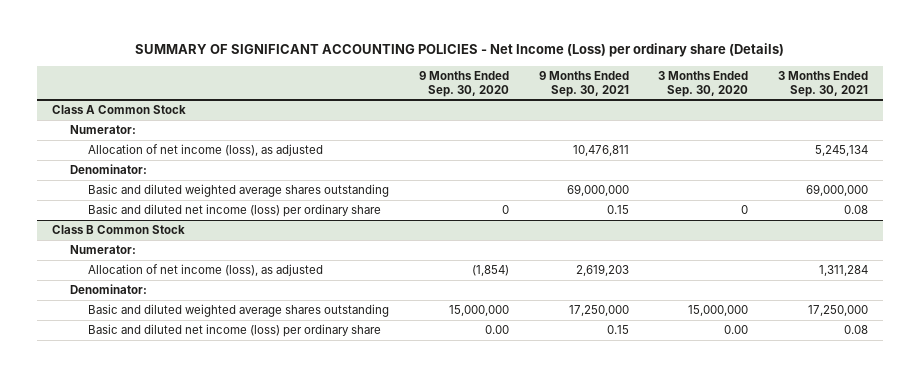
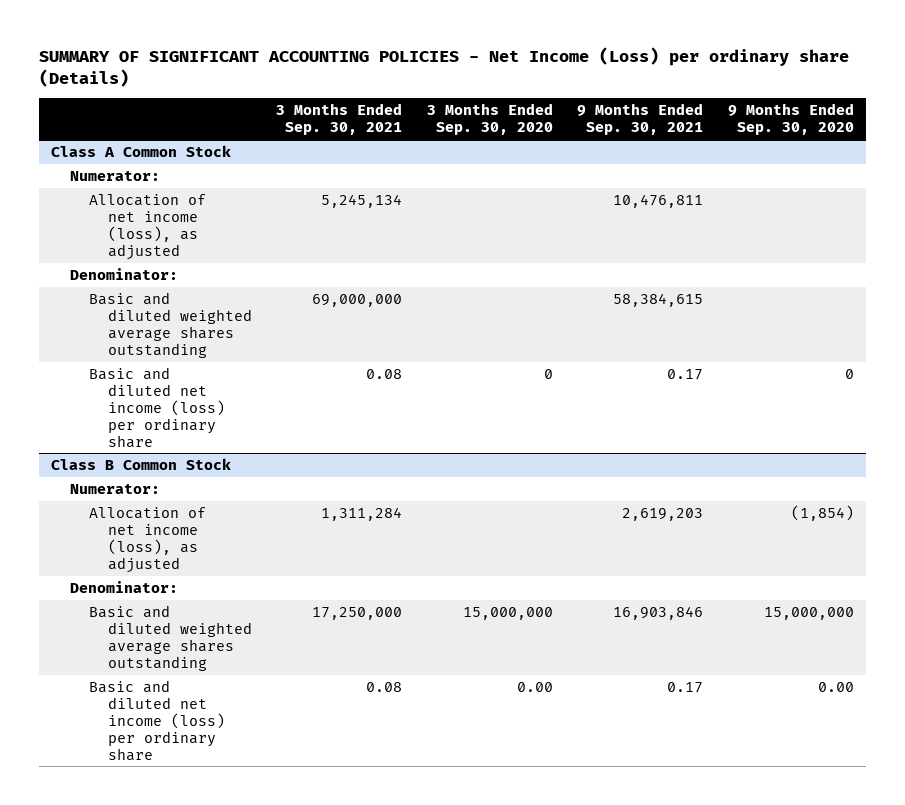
[566,184,629,197] 69,000,000 -> [613,292,704,307] 58,384,615
[606,205,629,215] 0.15 -> [667,368,704,380] 0.17
[568,305,629,317] 17,250,000 -> [613,605,704,620] 16,903,846
[606,325,629,335] 0.15 -> [667,681,704,693] 0.17

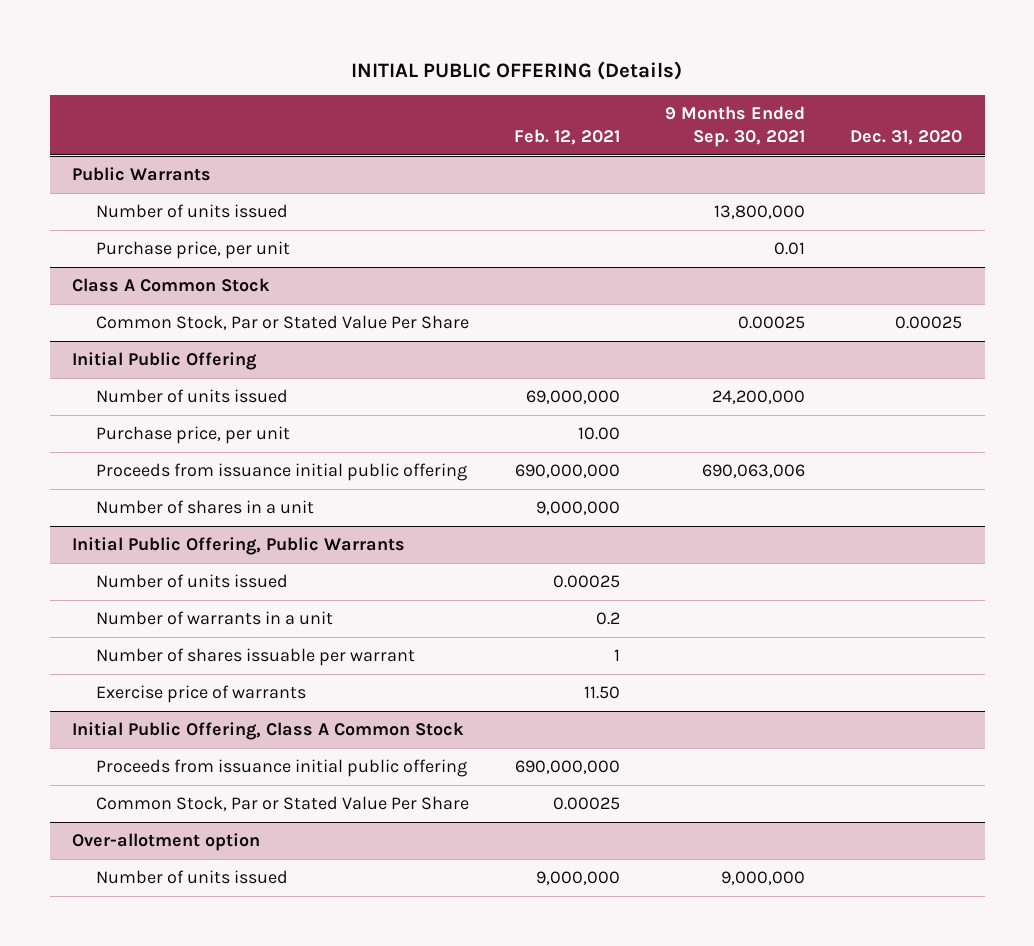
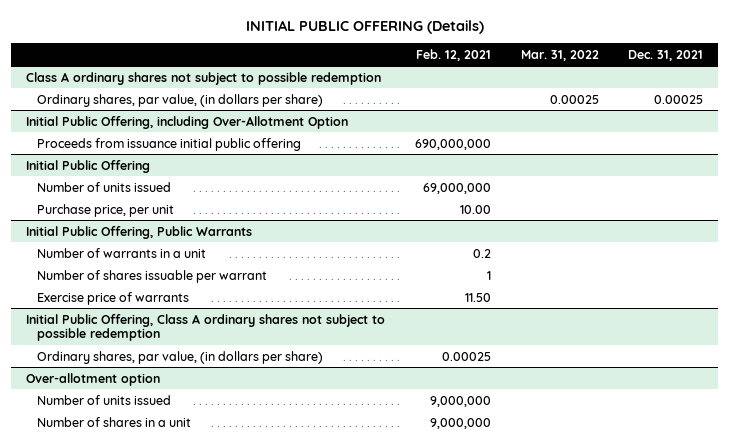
[665,106,806,147] 9 Months Ended Sep. 30, 2021 -> none
[850,129,963,145] Dec. 31, 2020 -> none
none -> [520,49,599,61] Mar. 31, 2022
none -> [628,49,704,61] Dec. 31, 2021
[71,166,211,181] Public Warrants -> none
[96,203,289,218] Number of units issued -> none
[96,240,291,259] Purchase price, per unit -> none
[71,277,270,292] Class A Common Stock -> none
none -> [26,71,382,85] Class A ordinary shares not subject to possible redemption
[96,314,470,330] Common Stock, Par or Stated Value Per Share -> [36,93,323,107] Ordinary shares, par value, (in dollars per share)
none -> [26,115,349,129] Initial Public Offering, including Over-Allotment Option
none -> [36,137,301,151] Proceeds from issuance initial public offering
[96,462,468,481] Proceeds from issuance initial public offering -> none
[96,499,315,514] Number of shares in a unit -> none
[96,573,289,588] Number of units issued -> none
[71,721,464,740] Initial Public Offering, Class A Common Stock -> none
[96,758,468,777] Proceeds from issuance initial public offering -> none
none -> [26,313,386,342] Initial Public Offering, Class A ordinary shares not subject to possible redemption
[96,795,470,811] Common Stock, Par or Stated Value Per Share -> [36,350,323,364] Ordinary shares, par value, (in dollars per share)
none -> [36,416,191,427] Number of shares in a unit

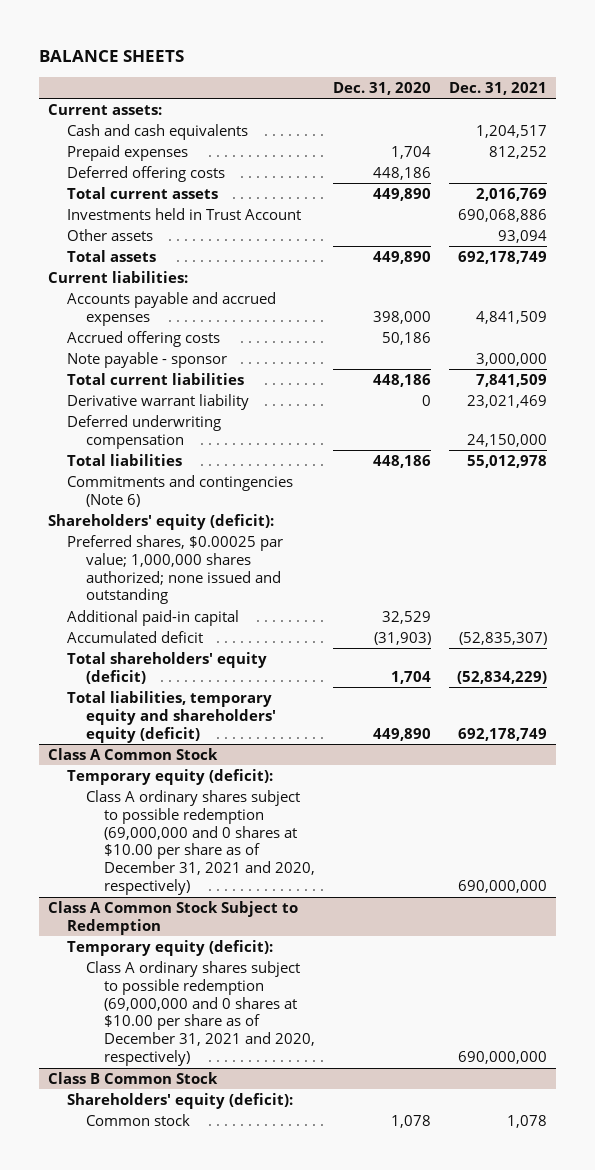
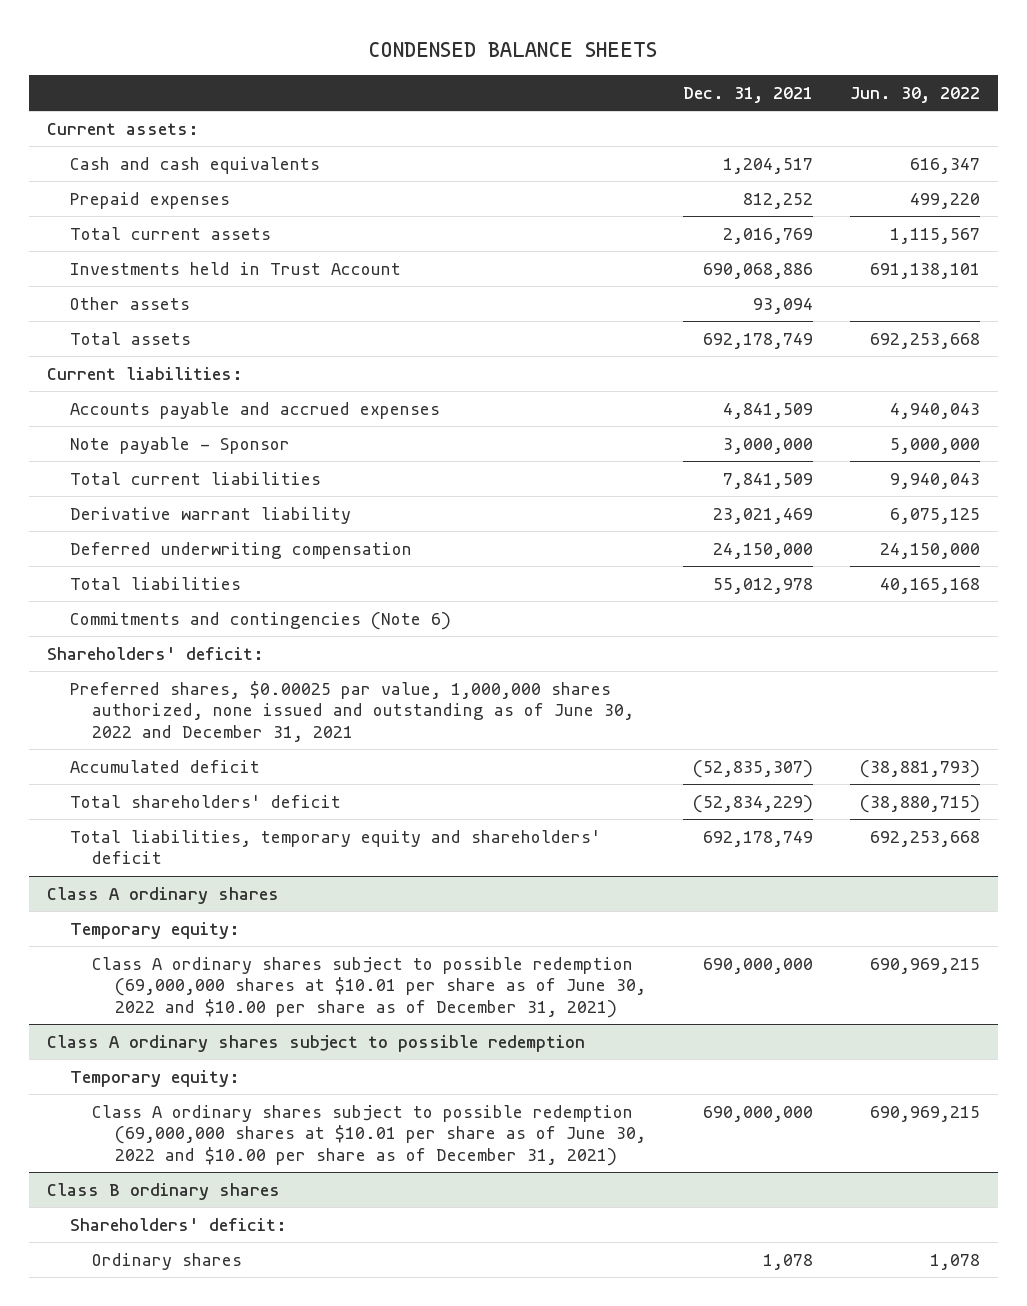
[39,49,185,62] BALANCE SHEETS -> [368,41,658,57] CONDENSED BALANCE SHEETS
[333,81,432,95] Dec. 31, 2020 -> none
none -> [849,86,980,103] Jun. 30, 2022
[66,165,225,182] Deferred offering costs -> none
[66,330,220,347] Accrued offering costs -> none
[66,351,227,368] Note payable - sponsor -> [69,436,290,454] Note payable - Sponsor
[66,609,239,626] Additional paid-in capital -> none
[48,513,275,530] Shareholders' equity (deficit): -> [47,646,265,660] Shareholders' deficit:
[66,534,283,605] Preferred shares, $0.00025 par value; 1,000,000 shares authorized; none issued and outstanding -> [69,680,635,742] Preferred shares, $0.00025 par value, 1,000,000 shares authorized, none issued and outstanding as of June 30, 2022 and December 31, 2021
[66,651,267,684] Total shareholders' equity (deficit) -> [69,794,341,808] Total shareholders' deficit
[66,690,276,743] Total liabilities, temporary equity and shareholders' equity (deficit) -> [69,829,601,865] Total liabilities, temporary equity and shareholders' deficit
[48,747,219,760] Class A Common Stock -> [47,886,280,904] Class A ordinary shares
[66,768,273,785] Temporary equity (deficit): -> [69,921,240,939] Temporary equity:
[85,789,316,896] Class A ordinary shares subject to possible redemption (69,000,000 and 0 shares at $10.00 per share as of December 31, 2021 and 2020, respectively) -> [92,956,646,1018] Class A ordinary shares subject to possible redemption (69,000,000 shares at $10.01 per share as of June 30, 2022 and $10.00 per share as of December 31, 2021)
[48,900,299,935] Class A Common Stock Subject to Redemption -> [47,1034,586,1052] Class A ordinary shares subject to possible redemption
[66,939,273,956] Temporary equity (deficit): -> [69,1069,240,1087] Temporary equity:
[85,960,316,1067] Class A ordinary shares subject to possible redemption (69,000,000 and 0 shares at $10.00 per share as of December 31, 2021 and 2020, respectively) -> [92,1104,646,1166] Class A ordinary shares subject to possible redemption (69,000,000 shares at $10.01 per share as of June 30, 2022 and $10.00 per share as of December 31, 2021)
[48,1071,219,1084] Class B Common Stock -> [47,1182,281,1200] Class B ordinary shares
[66,1092,293,1109] Shareholders' equity (deficit): -> [69,1217,287,1231] Shareholders' deficit:
[85,1113,190,1126] Common stock -> [92,1252,243,1270] Ordinary shares

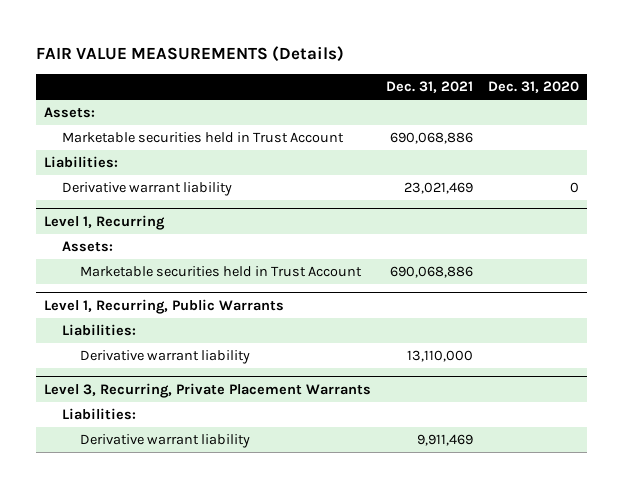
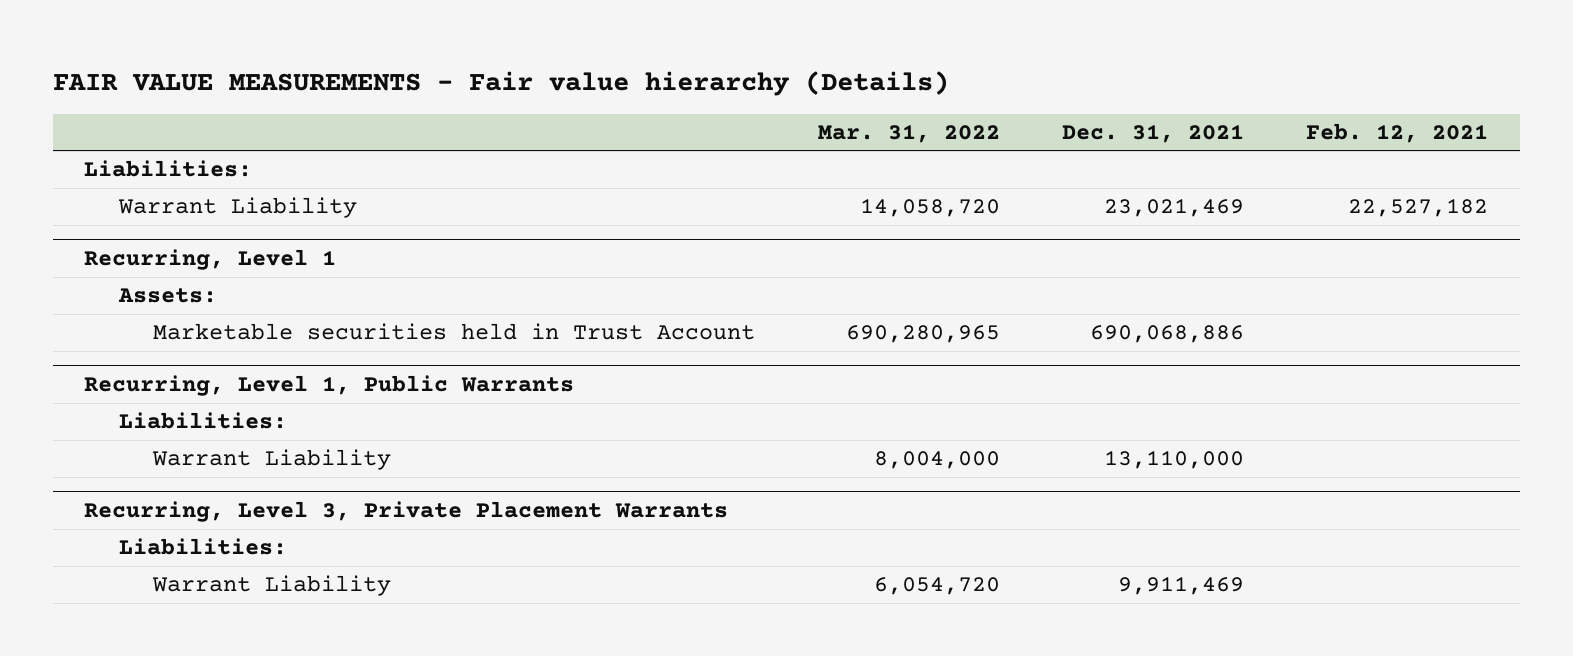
[36,46,345,63] FAIR VALUE MEASUREMENTS (Details) -> [53,70,950,96] FAIR VALUE MEASUREMENTS - Fair value hierarchy (Details)
[487,81,579,94] Dec. 31, 2020 -> none
none -> [817,123,1000,143] Mar. 31, 2022
none -> [1306,122,1489,143] Feb. 12, 2021
[43,107,95,119] Assets: -> none
[61,132,344,144] Marketable securities held in Trust Account -> none
[61,182,232,197] Derivative warrant liability -> [117,197,357,219] Warrant Liability
[43,215,165,231] Level 1, Recurring -> [84,249,337,271] Recurring, Level 1
[43,299,284,315] Level 1, Recurring, Public Warrants -> [84,375,575,397] Recurring, Level 1, Public Warrants
[79,350,250,365] Derivative warrant liability -> [152,449,392,471] Warrant Liability
[43,383,371,399] Level 3, Recurring, Private Placement Warrants -> [84,501,729,523] Recurring, Level 3, Private Placement Warrants
[79,434,250,449] Derivative warrant liability -> [152,575,392,597] Warrant Liability

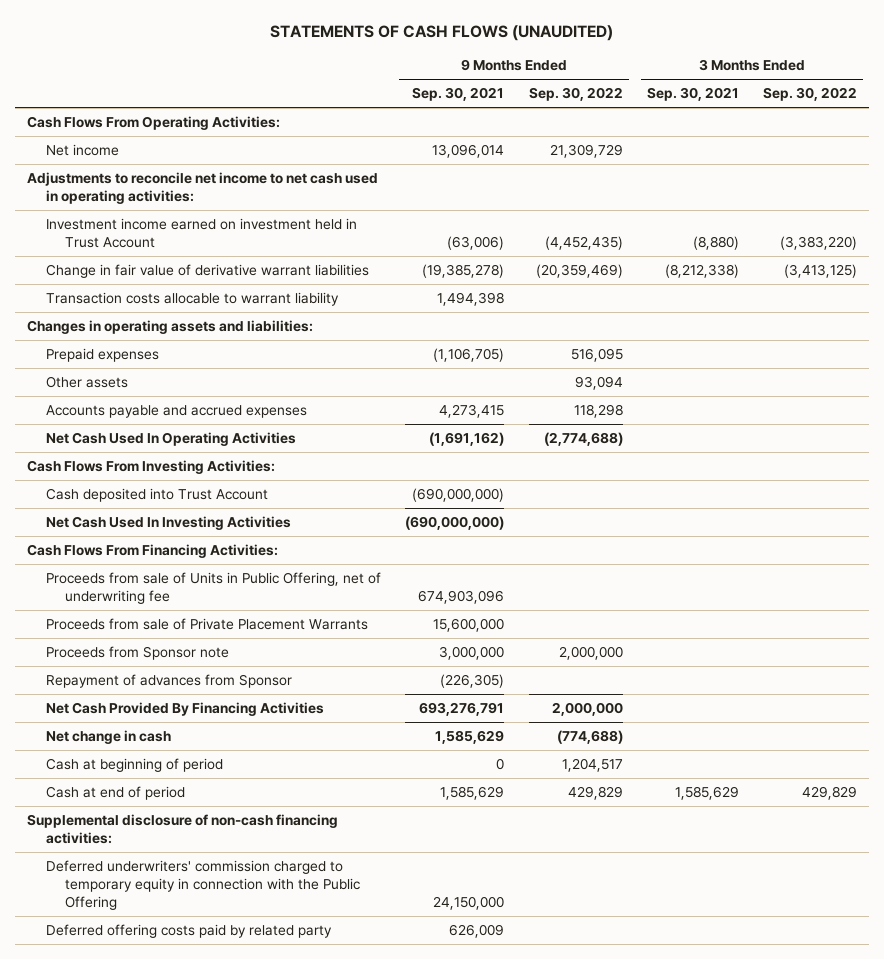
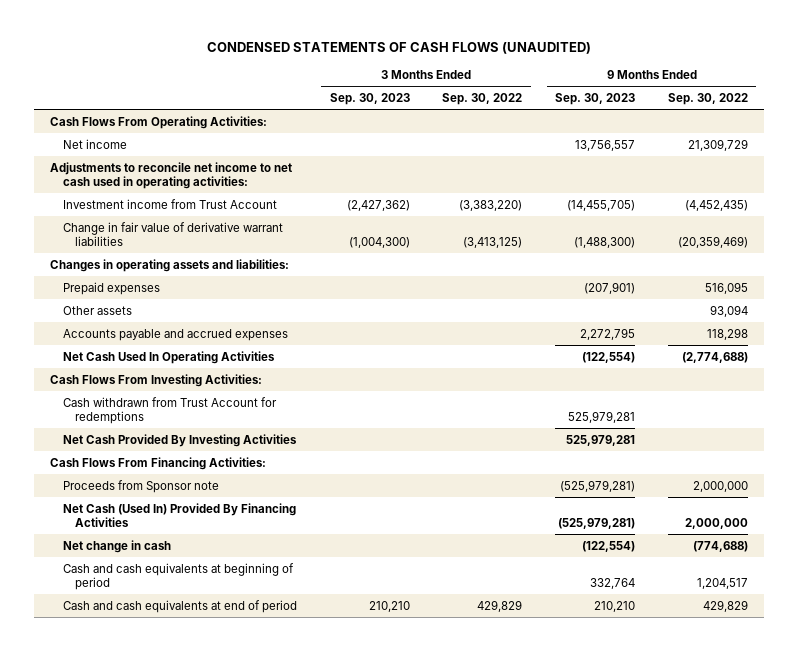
[270,24,614,41] STATEMENTS OF CASH FLOWS (UNAUDITED) -> [207,41,592,54] CONDENSED STATEMENTS OF CASH FLOWS (UNAUDITED)
[412,87,505,102] Sep. 30, 2021 -> none
[646,87,739,102] Sep. 30, 2021 -> none
none -> [329,92,410,105] Sep. 30, 2023
none -> [555,92,636,105] Sep. 30, 2023
[46,218,358,249] Investment income earned on investment held in Trust Account -> [62,198,277,209] Investment income from Trust Account
[46,292,340,307] Transaction costs allocable to warrant liability -> none
[46,488,269,503] Cash deposited into Trust Account -> none
none -> [62,396,277,424] Cash withdrawn from Trust Account for redemptions
[46,516,292,531] Net Cash Used In Investing Activities -> [62,433,297,447] Net Cash Provided By Investing Activities
[46,572,382,605] Proceeds from sale of Units in Public Offering, net of underwriting fee -> none
[46,618,369,631] Proceeds from sale of Private Placement Warrants -> none
[46,674,293,689] Repayment of advances from Sponsor -> none
[46,702,325,717] Net Cash Provided By Financing Activities -> [62,502,296,527] Net Cash (Used In) Provided By Financing Activities
[27,814,339,845] Supplemental disclosure of non-cash financing activities: -> none
[46,860,361,911] Deferred underwriters' commission charged to temporary equity in connection with the Public Offering -> none
[46,924,333,939] Deferred offering costs paid by related party -> none
[46,758,224,773] Cash at beginning of period -> [62,562,294,590] Cash and cash equivalents at beginning of period
[46,786,186,801] Cash at end of period -> [62,599,297,613] Cash and cash equivalents at end of period

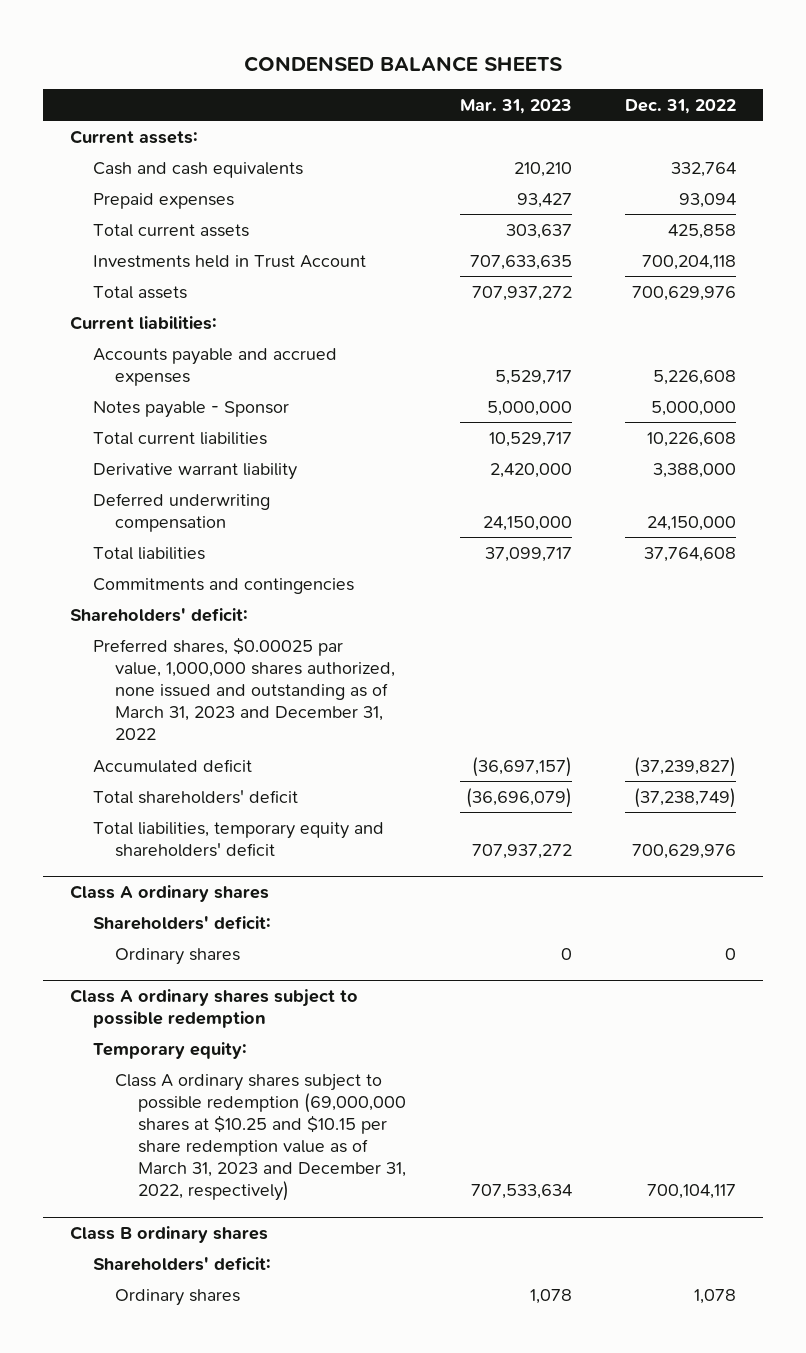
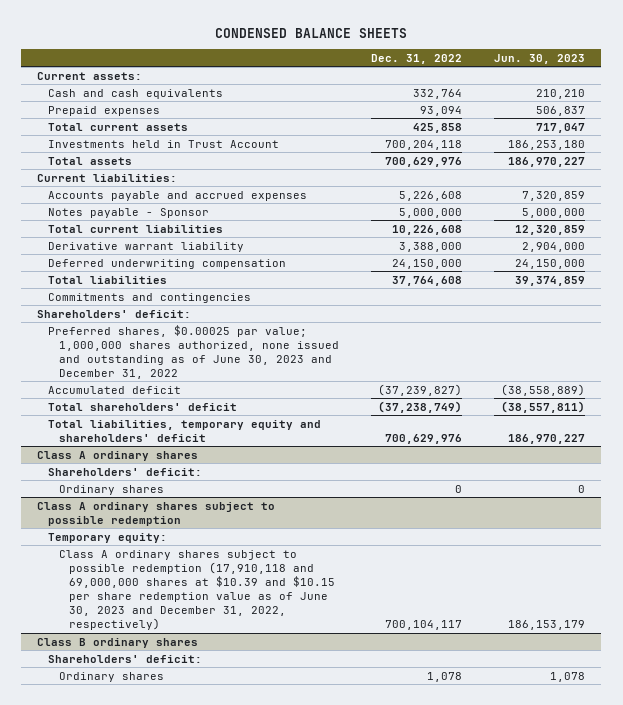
[459,99,572,115] Mar. 31, 2023 -> none
none -> [494,53,586,64] Jun. 30, 2023
[92,636,396,741] Preferred shares, $0.00025 par value, 1,000,000 shares authorized, none issued and outstanding as of March 31, 2023 and December 31, 2022 -> [48,324,339,379] Preferred shares, $0.00025 par value; 1,000,000 shares authorized, none issued and outstanding as of June 30, 2023 and December 31, 2022
[115,1073,407,1202] Class A ordinary shares subject to possible redemption (69,000,000 shares at $10.25 and $10.15 per share redemption value as of March 31, 2023 and December 31, 2022, respectively) -> [58,549,336,631] Class A ordinary shares subject to possible redemption (17,910,118 and 69,000,000 shares at $10.39 and $10.15 per share redemption value as of June 30, 2023 and December 31, 2022, respectively)

